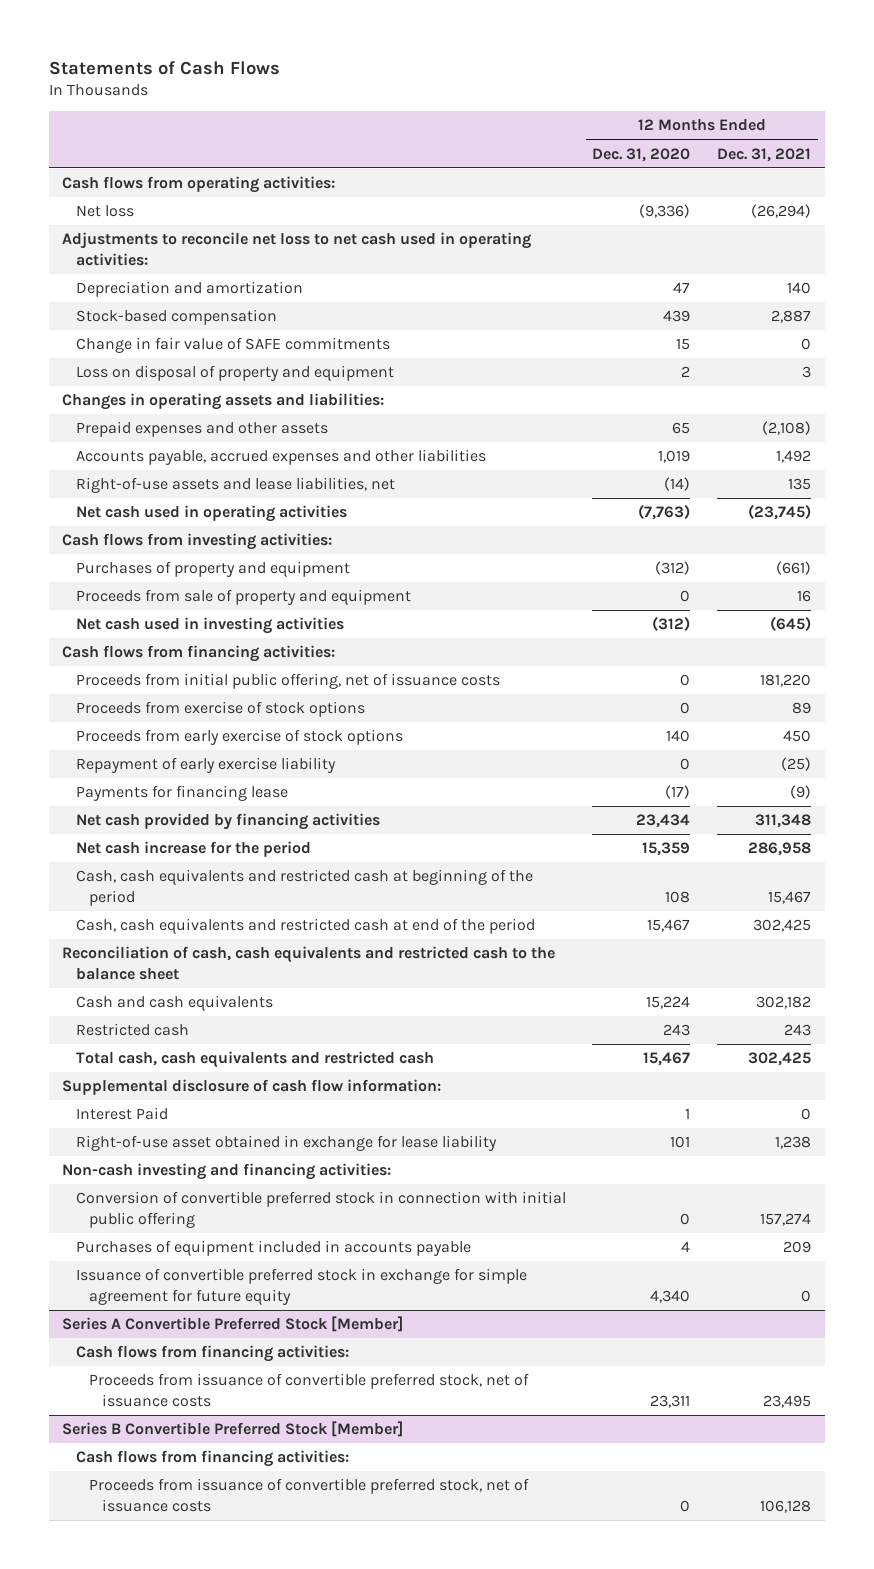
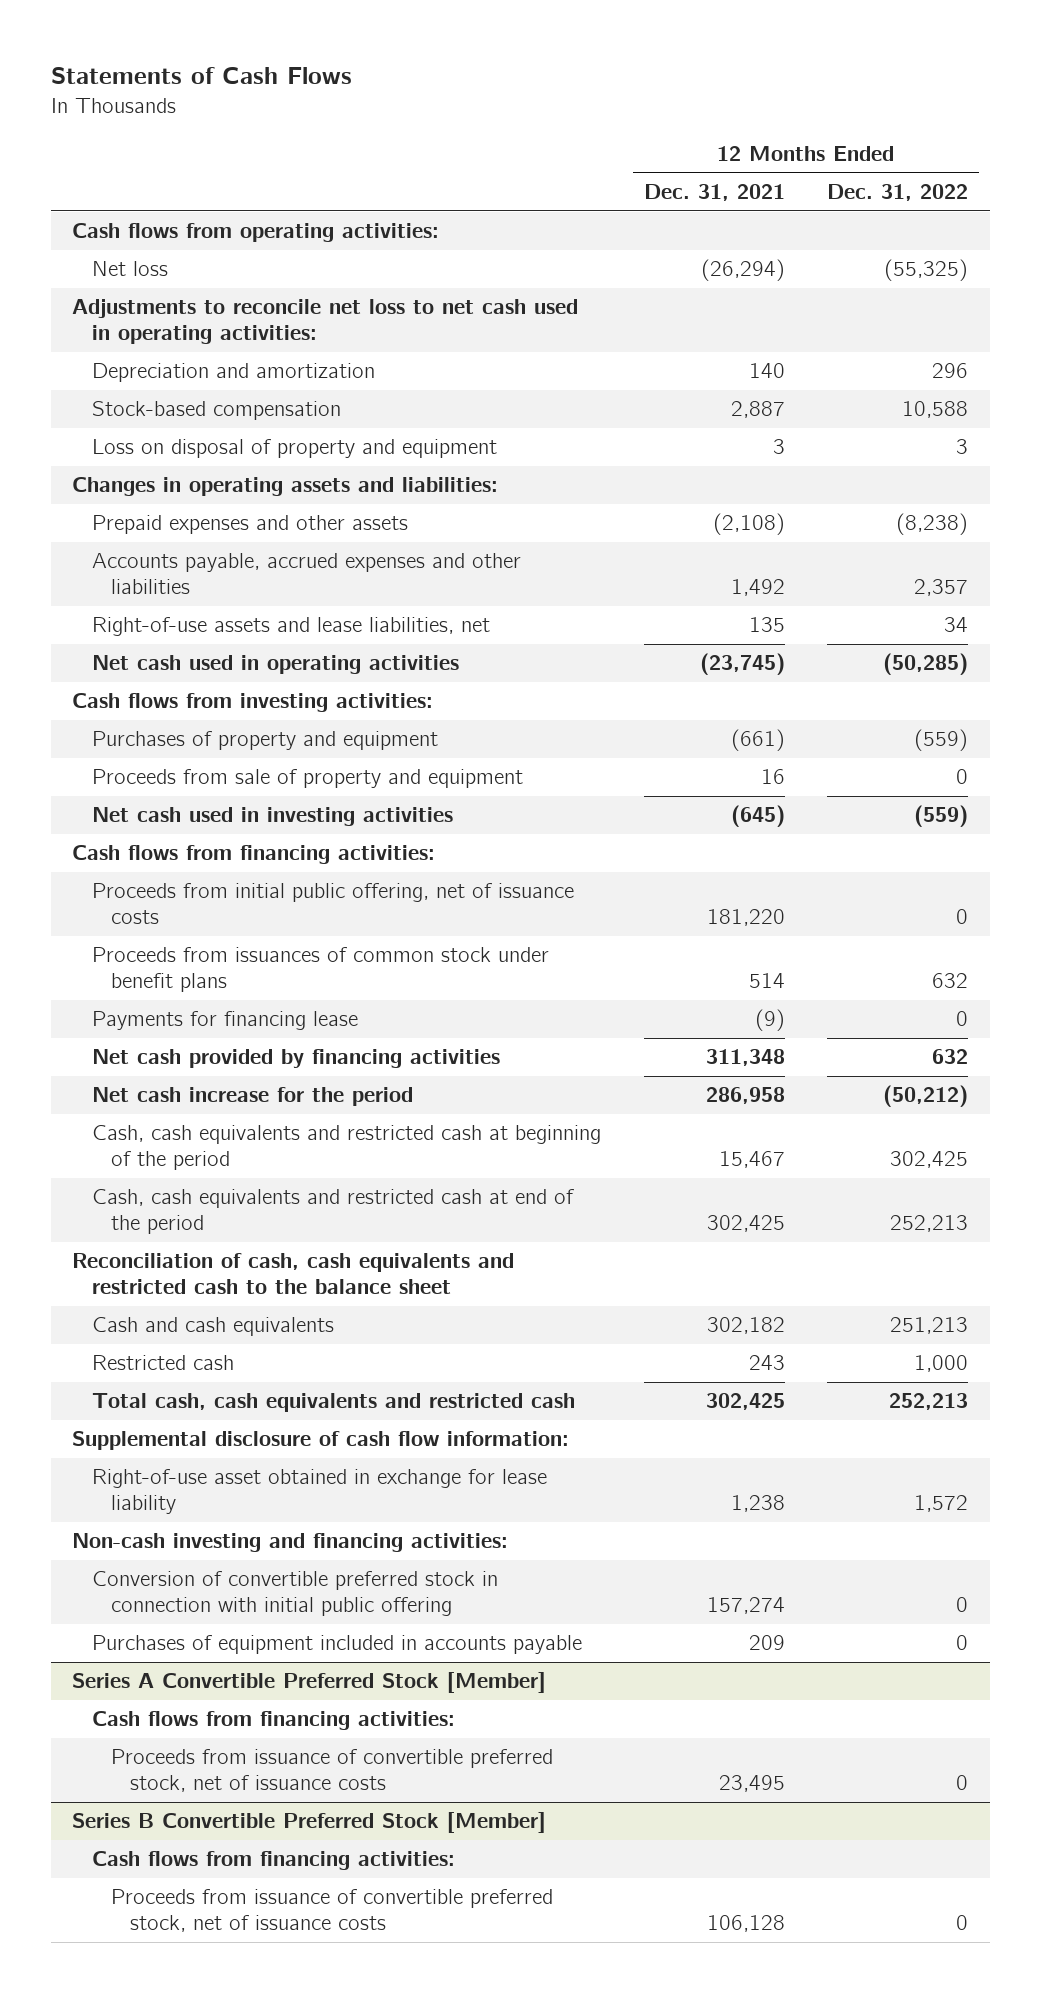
[592,147,691,162] Dec. 31, 2020 -> none
none -> [827,183,969,201] Dec. 31, 2022
[75,337,390,354] Change in fair value of SAFE commitments -> none
[75,701,365,718] Proceeds from exercise of stock options -> none
[75,729,403,746] Proceeds from early exercise of stock options -> none
[75,757,336,774] Repayment of early exercise liability -> none
none -> [91,947,549,993] Proceeds from issuances of common stock under benefit plans
[75,1107,168,1121] Interest Paid -> none
[75,1268,527,1305] Issuance of convertible preferred stock in exchange for simple agreement for future equity -> none

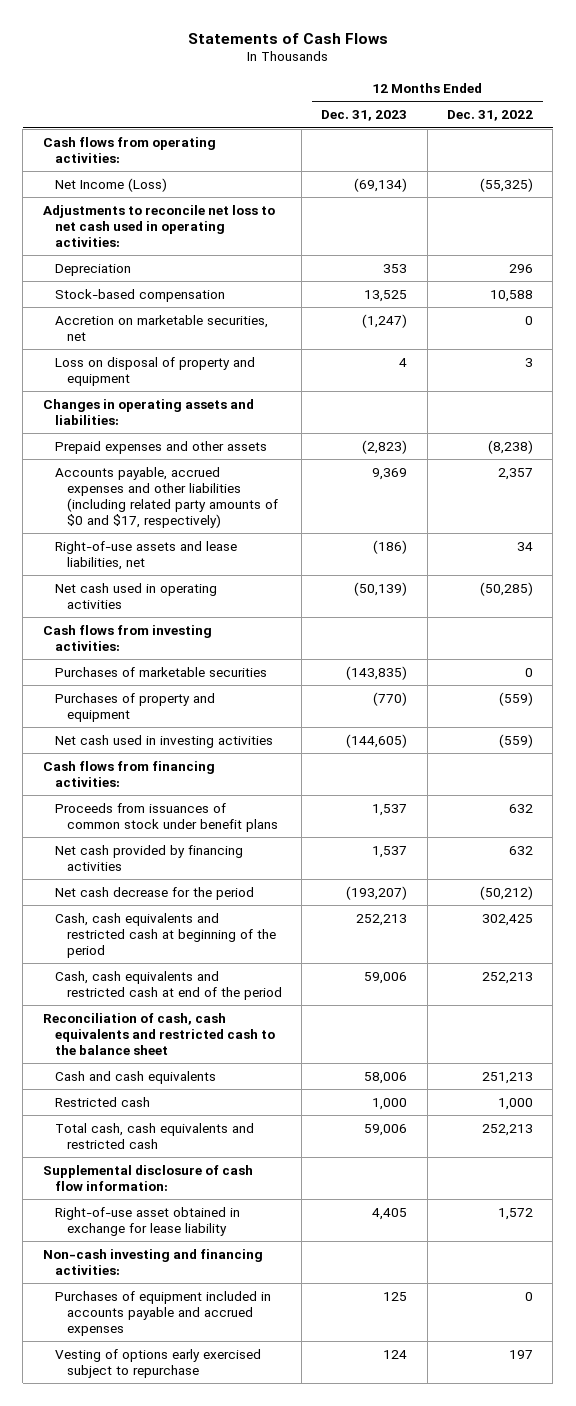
[643,183,785,201] Dec. 31, 2021 -> none
none -> [321,110,408,122] Dec. 31, 2023
[91,261,168,277] Net loss -> [54,177,167,192] Net Income (Loss)
[91,363,375,383] Depreciation and amortization -> [54,263,131,276] Depreciation
none -> [54,314,268,341] Accretion on marketable securities, net
[91,553,521,595] Accounts payable, accrued expenses and other liabilities -> [54,466,278,528] Accounts payable, accrued expenses and other liabilities (including related party amounts of $0 and $17, respectively)
none -> [54,666,267,677] Purchases of marketable securities
[91,769,523,789] Proceeds from sale of property and equipment -> none
[91,883,574,925] Proceeds from initial public offering, net of issuance costs -> none
[91,1011,358,1031] Payments for financing lease -> none
[91,1087,413,1107] Net cash increase for the period -> [54,886,254,900] Net cash decrease for the period
[91,1571,498,1617] Conversion of convertible preferred stock in connection with initial public offering -> none
[72,1672,547,1694] Series A Convertible Preferred Stock [Member] -> none
[91,1711,455,1731] Cash flows from financing activities: -> none
[110,1749,553,1793] Proceeds from issuance of convertible preferred stock, net of issuance costs -> none
[72,1812,547,1834] Series B Convertible Preferred Stock [Member] -> none
[91,1851,455,1871] Cash flows from financing activities: -> none
[110,1889,553,1933] Proceeds from issuance of convertible preferred stock, net of issuance costs -> none
[91,1635,582,1655] Purchases of equipment included in accounts payable -> [54,1290,271,1336] Purchases of equipment included in accounts payable and accrued expenses
none -> [54,1348,261,1378] Vesting of options early exercised subject to repurchase

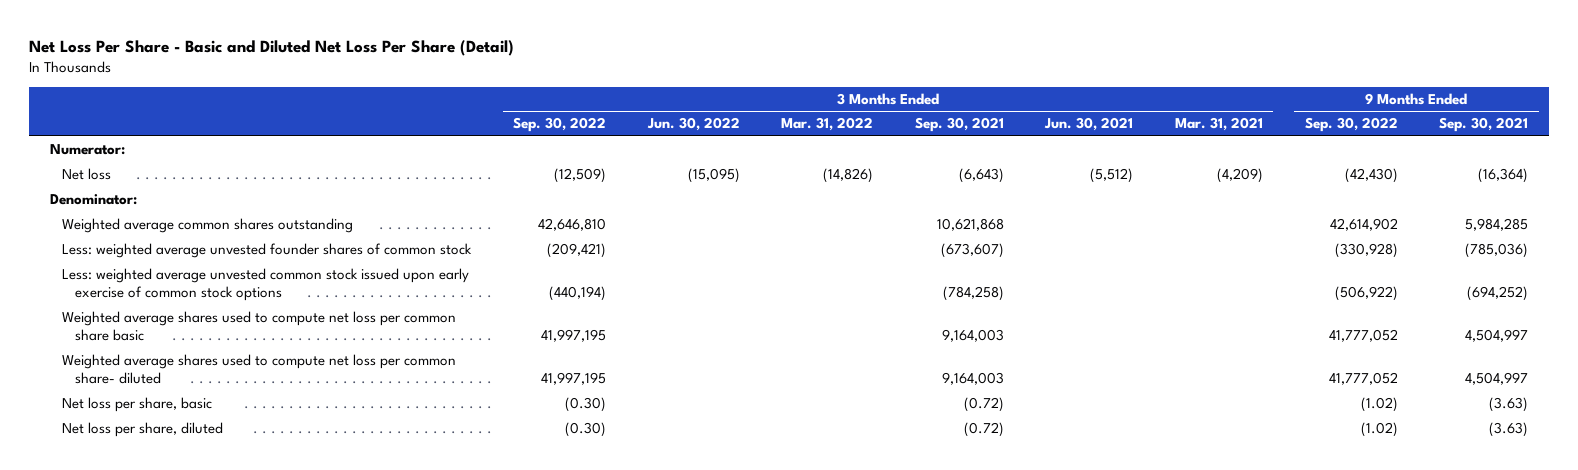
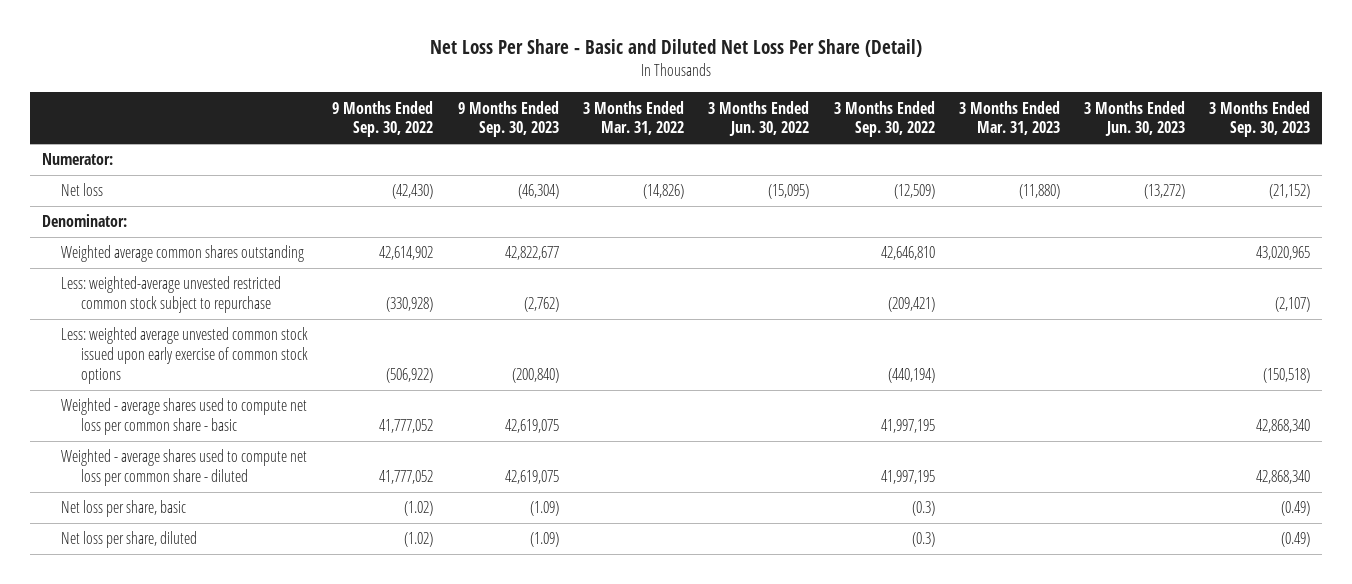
[914,117,1004,133] Sep. 30, 2021 -> none
[1044,117,1134,132] Jun. 30, 2021 -> none
[1174,117,1263,132] Mar. 31, 2021 -> none
[1439,117,1529,133] Sep. 30, 2021 -> none
none -> [457,100,559,138] 9 Months Ended Sep. 30, 2023
none -> [958,100,1060,136] 3 Months Ended Mar. 31, 2023
none -> [1084,100,1186,137] 3 Months Ended Jun. 30, 2023
none -> [1209,100,1311,138] 3 Months Ended Sep. 30, 2023
[62,243,473,259] Less: weighted average unvested founder shares of common stock -> [61,276,282,314] Less: weighted-average unvested restricted common stock subject to repurchase
[62,311,457,342] Weighted average shares used to compute net loss per common share basic -> [61,398,308,436] Weighted - average shares used to compute net loss per common share - basic
[62,354,457,385] Weighted average shares used to compute net loss per common share- diluted -> [61,449,308,487] Weighted - average shares used to compute net loss per common share - diluted
[564,397,606,413] (0.30) -> [911,501,935,517] (0.3)
[564,422,606,438] (0.30) -> [911,532,935,548] (0.3)

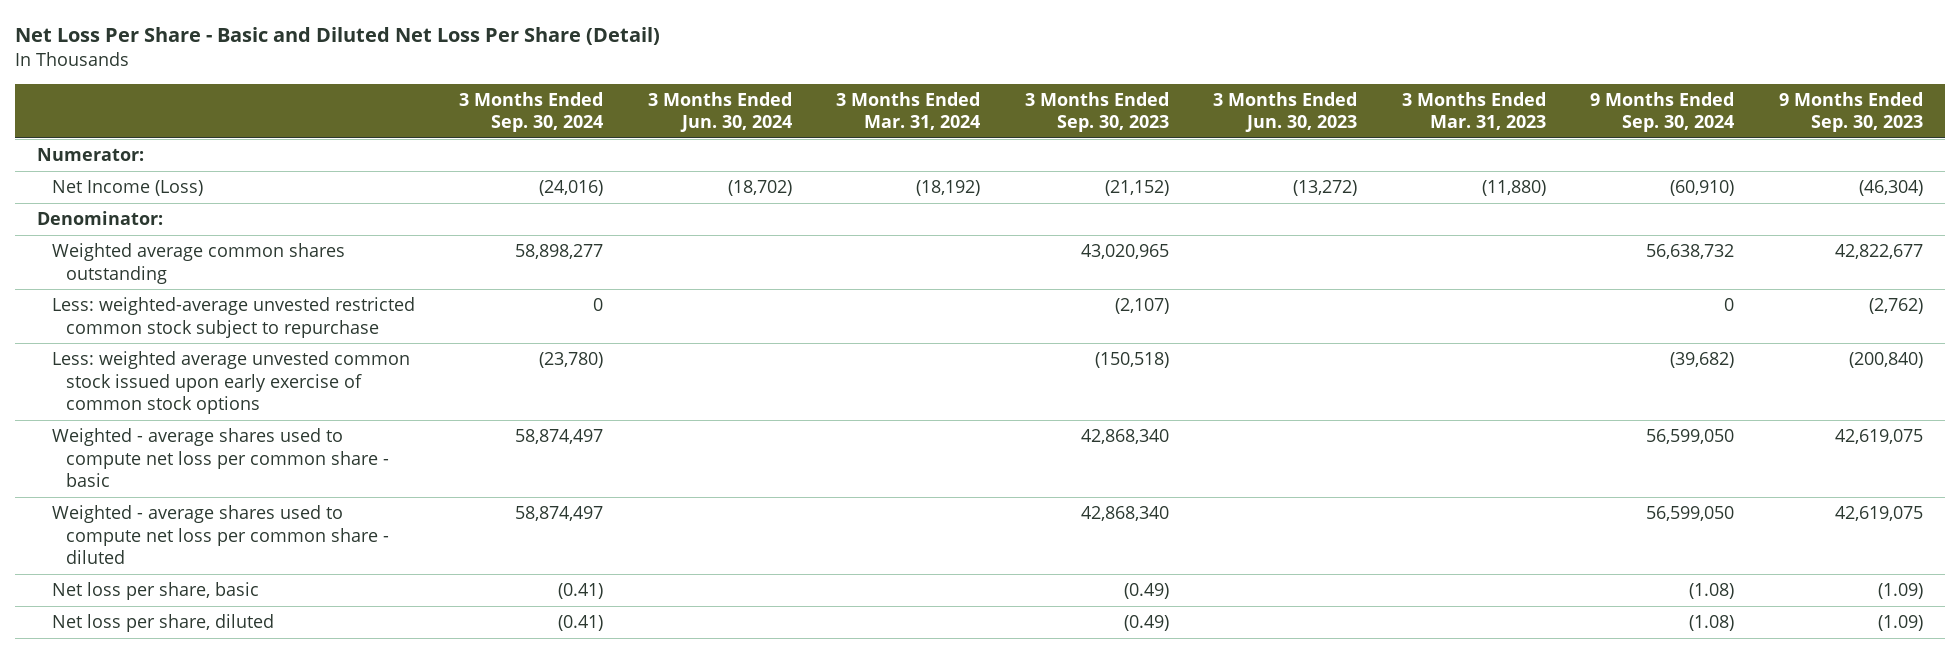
[332,100,434,138] 9 Months Ended Sep. 30, 2022 -> none
[582,100,684,136] 3 Months Ended Mar. 31, 2022 -> none
[708,100,810,137] 3 Months Ended Jun. 30, 2022 -> none
[833,100,935,138] 3 Months Ended Sep. 30, 2022 -> none
none -> [459,91,604,133] 3 Months Ended Sep. 30, 2024
none -> [647,91,792,133] 3 Months Ended Jun. 30, 2024
none -> [836,91,981,131] 3 Months Ended Mar. 31, 2024
none -> [1590,91,1735,133] 9 Months Ended Sep. 30, 2024
[61,183,104,197] Net loss -> [51,180,203,197] Net Income (Loss)

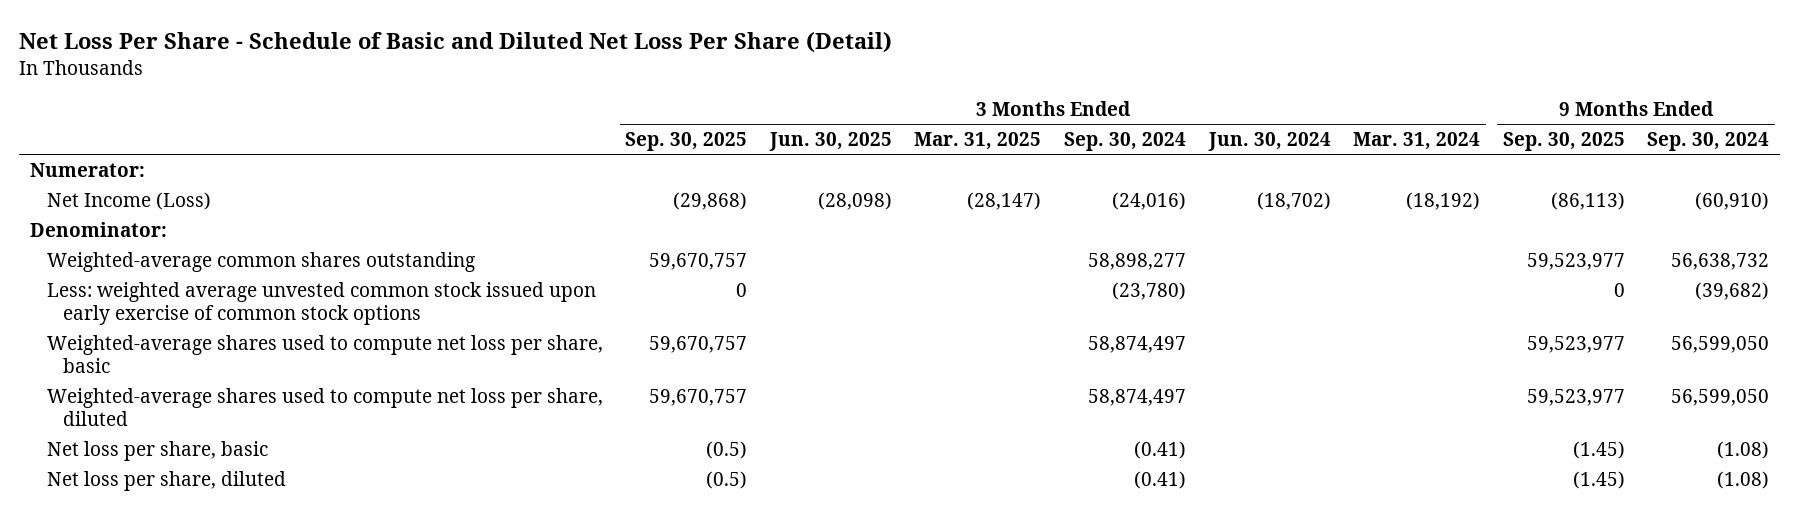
[15,27,661,46] Net Loss Per Share - Basic and Diluted Net Loss Per Share (Detail) -> [19,31,893,53] Net Loss Per Share - Schedule of Basic and Diluted Net Loss Per Share (Detail)
[1024,91,1169,133] 3 Months Ended Sep. 30, 2023 -> none
[1213,91,1358,133] 3 Months Ended Jun. 30, 2023 -> none
[1401,91,1546,131] 3 Months Ended Mar. 31, 2023 -> none
[1778,91,1923,133] 9 Months Ended Sep. 30, 2023 -> none
none -> [625,132,748,152] Sep. 30, 2025
none -> [768,132,892,152] Jun. 30, 2025
none -> [914,132,1042,151] Mar. 31, 2025
none -> [1502,132,1625,152] Sep. 30, 2025
[51,297,415,338] Less: weighted-average unvested restricted common stock subject to repurchase -> none
[51,243,345,284] Weighted average common shares outstanding -> [46,252,475,273] Weighted-average common shares outstanding
[51,428,390,487] Weighted - average shares used to compute net loss per common share - basic -> [46,335,603,374] Weighted-average shares used to compute net loss per share, basic
[51,505,390,564] Weighted - average shares used to compute net loss per common share - diluted -> [46,388,603,427] Weighted-average shares used to compute net loss per share, diluted

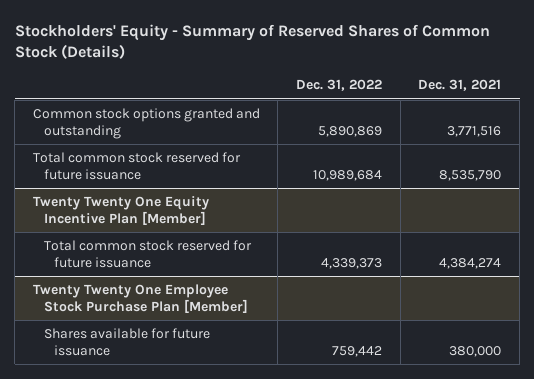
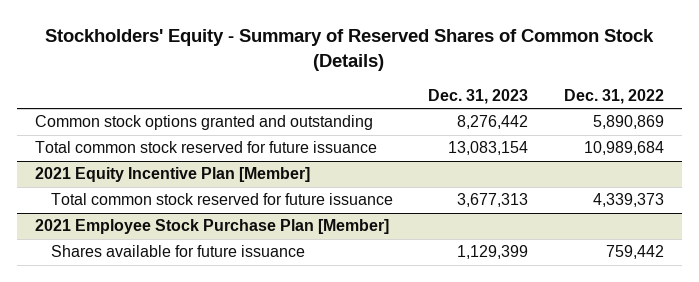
[418,79,502,92] Dec. 31, 2021 -> none
none -> [428,88,529,104] Dec. 31, 2023
[32,196,209,225] Twenty Twenty One Equity Incentive Plan [Member] -> [34,167,310,183] 2021 Equity Incentive Plan [Member]
[32,284,248,313] Twenty Twenty One Employee Stock Purchase Plan [Member] -> [34,219,389,235] 2021 Employee Stock Purchase Plan [Member]

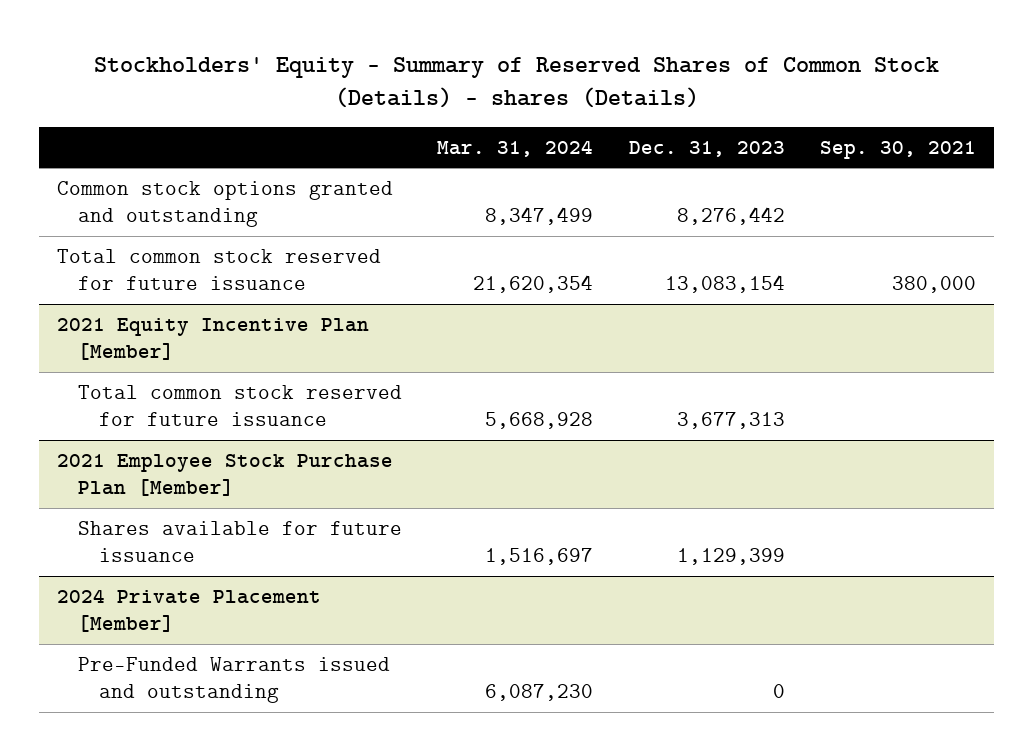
[45,28,655,71] Stockholders' Equity - Summary of Reserved Shares of Common Stock (Details) -> [93,57,939,109] Stockholders' Equity - Summary of Reserved Shares of Common Stock (Details) - shares (Details)
[563,88,664,104] Dec. 31, 2022 -> none
none -> [437,139,594,157] Mar. 31, 2024
none -> [820,140,977,159] Sep. 30, 2021
none -> [57,588,322,633] 2024 Private Placement [Member]
none -> [78,656,391,704] Pre-Funded Warrants issued and outstanding

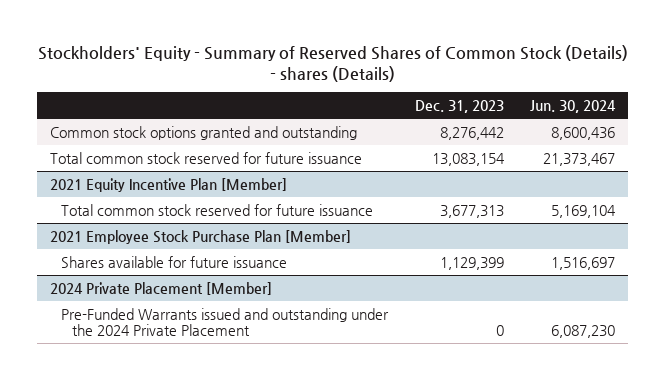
[437,139,594,157] Mar. 31, 2024 -> none
[820,140,977,159] Sep. 30, 2021 -> none
none -> [529,100,616,114] Jun. 30, 2024
[78,656,391,704] Pre-Funded Warrants issued and outstanding -> [61,307,390,336] Pre-Funded Warrants issued and outstanding under the 2024 Private Placement

